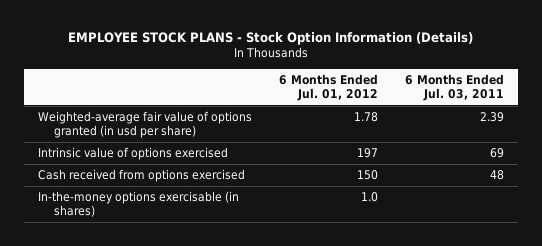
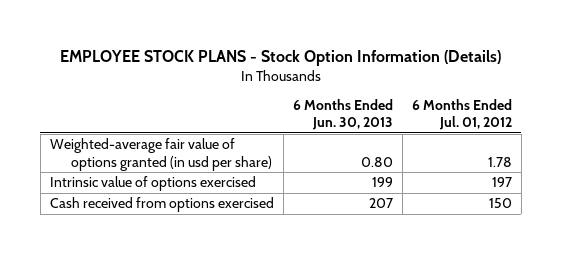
[405,73,505,101] 6 Months Ended Jul. 03, 2011 -> none
none -> [292,98,393,131] 6 Months Ended Jun. 30, 2013
[37,191,239,218] In-the-money options exercisable (in shares) -> none

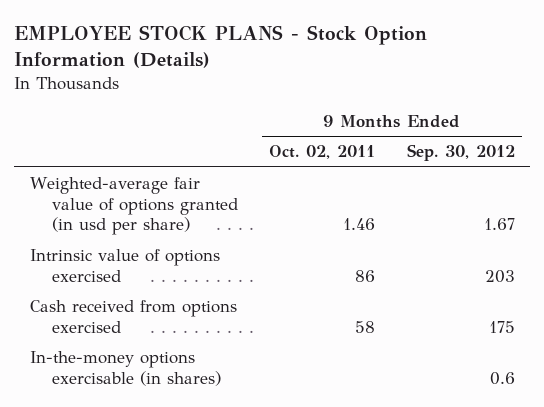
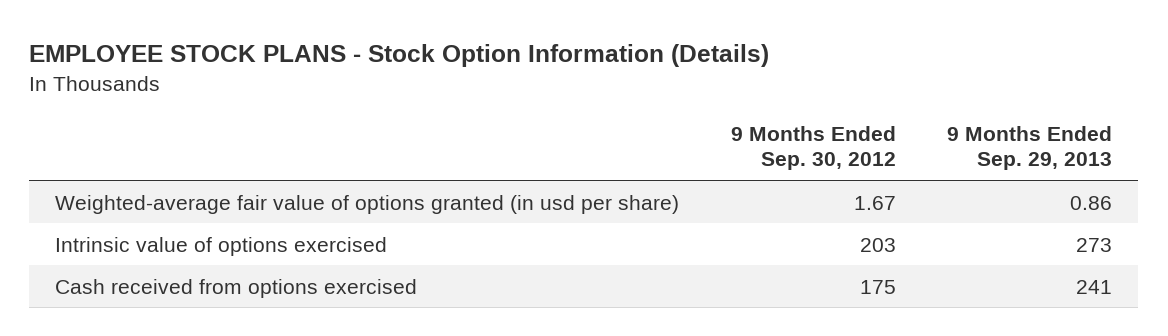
[269,145,376,160] Oct. 02, 2011 -> none
none -> [947,125,1113,171] 9 Months Ended Sep. 29, 2013
[29,351,222,386] In-the-money options exercisable (in shares) -> none

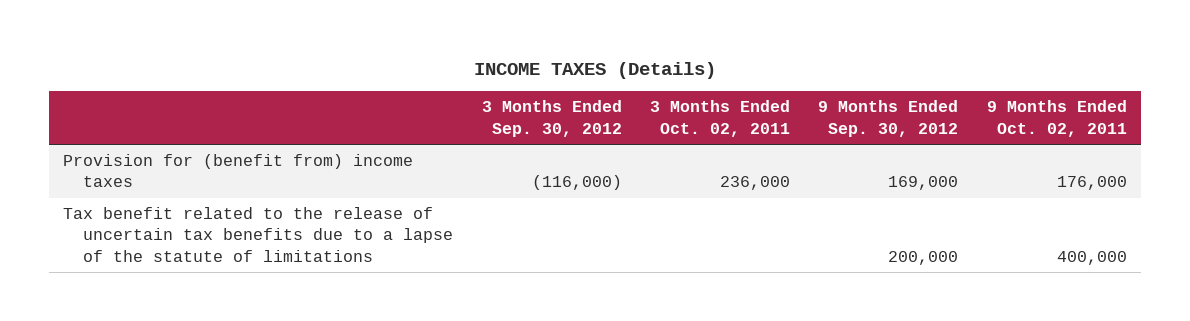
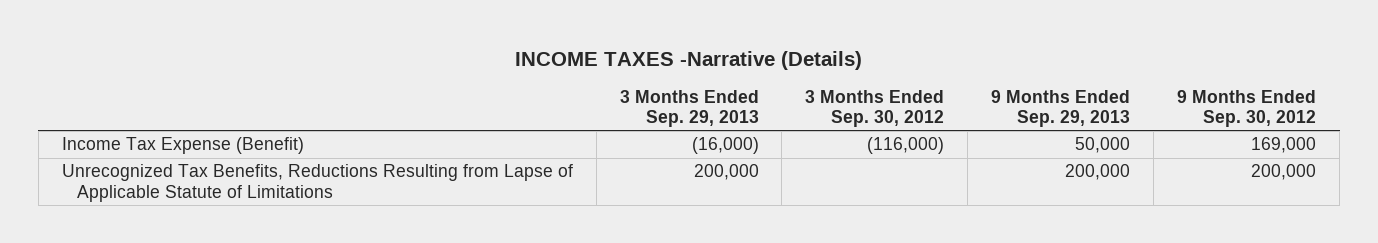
[474,61,717,79] INCOME TAXES (Details) -> [514,50,862,70] INCOME TAXES -Narrative (Details)
[650,100,791,137] 3 Months Ended Oct. 02, 2011 -> none
[986,100,1127,137] 9 Months Ended Oct. 02, 2011 -> none
none -> [619,89,759,128] 3 Months Ended Sep. 29, 2013
none -> [991,89,1131,128] 9 Months Ended Sep. 29, 2013
[63,154,414,188] Provision for (benefit from) income taxes -> [61,137,304,155] Income Tax Expense (Benefit)
[63,207,454,262] Tax benefit related to the release of uncertain tax benefits due to a lapse of the statute of limitations -> [61,164,573,202] Unrecognized Tax Benefits, Reductions Resulting from Lapse of Applicable Statute of Limitations

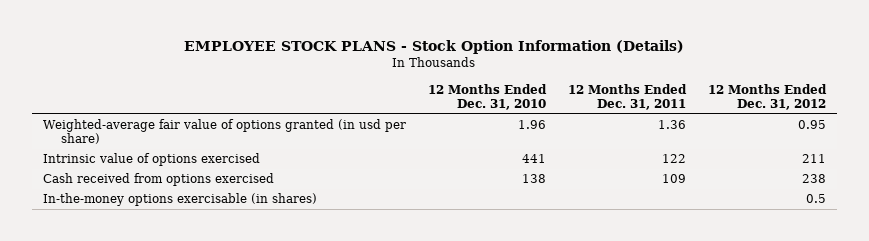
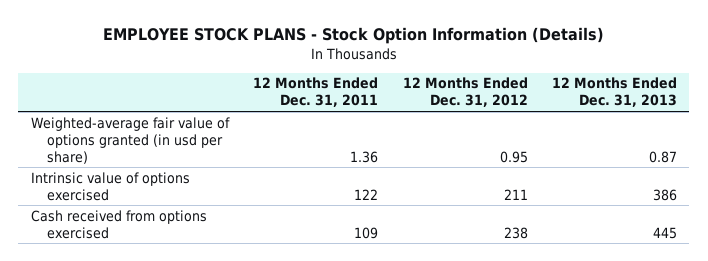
[428,83,548,110] 12 Months Ended Dec. 31, 2010 -> none
none -> [552,77,678,108] 12 Months Ended Dec. 31, 2013
[43,193,318,207] In-the-money options exercisable (in shares) -> none

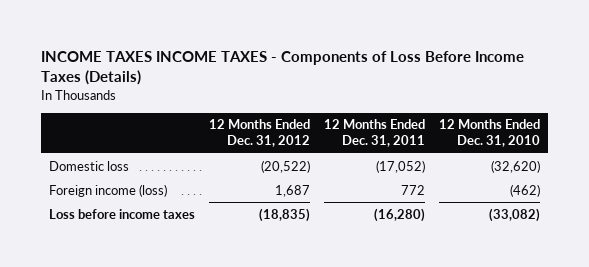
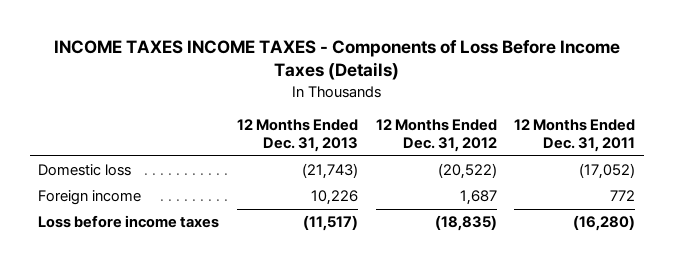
[439,119,541,148] 12 Months Ended Dec. 31, 2010 -> none
none -> [237,119,359,153] 12 Months Ended Dec. 31, 2013
[48,183,167,197] Foreign income (loss) -> [38,190,142,206] Foreign income

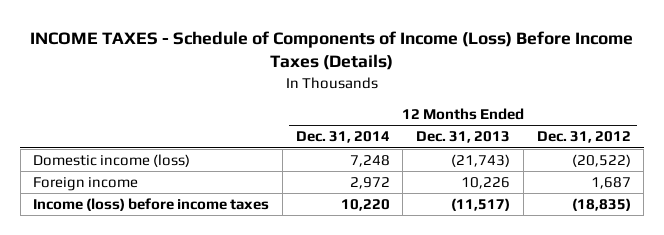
[53,40,620,81] INCOME TAXES INCOME TAXES - Components of Loss Before Income Taxes (Details) -> [29,30,633,71] INCOME TAXES - Schedule of Components of Income (Loss) Before Income Taxes (Details)
[514,119,636,153] 12 Months Ended Dec. 31, 2011 -> none
none -> [295,131,390,144] Dec. 31, 2014
[38,164,132,177] Domestic loss -> [33,154,191,168] Domestic income (loss)
[38,215,220,229] Loss before income taxes -> [33,198,270,212] Income (loss) before income taxes

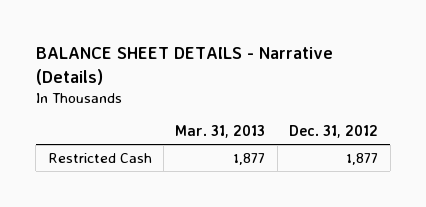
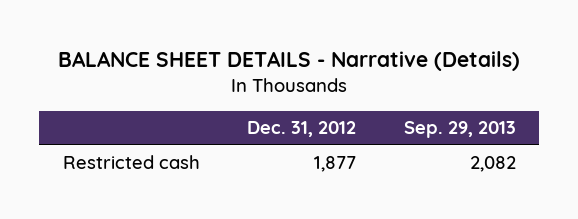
[175,125,266,139] Mar. 31, 2013 -> none
none -> [403,121,516,139] Sep. 29, 2013
[47,153,152,164] Restricted Cash -> [62,155,200,170] Restricted cash

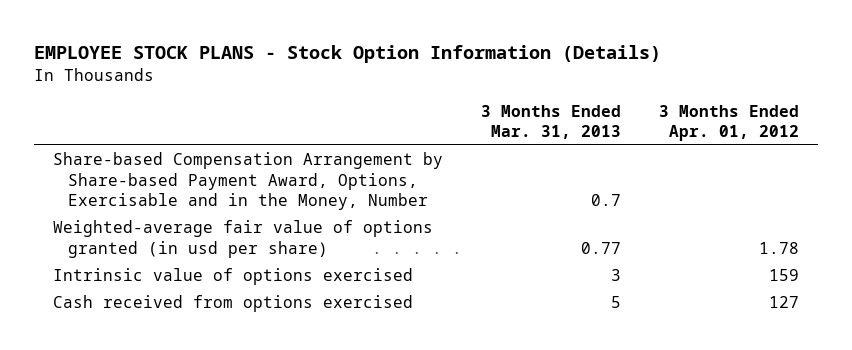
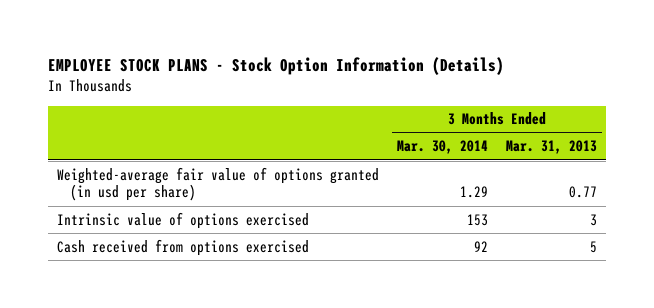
[658,104,799,142] 3 Months Ended Apr. 01, 2012 -> none
none -> [396,140,488,155] Mar. 30, 2014
[53,152,444,211] Share-based Compensation Arrangement by Share-based Payment Award, Options, Exercisable and in the Money, Number -> none

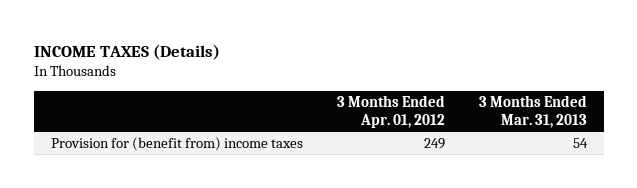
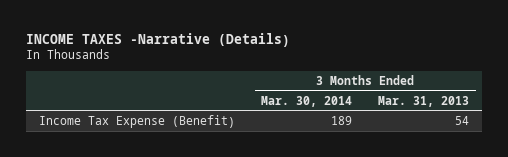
[33,43,220,60] INCOME TAXES (Details) -> [25,32,290,47] INCOME TAXES -Narrative (Details)
[336,94,445,129] 3 Months Ended Apr. 01, 2012 -> none
none -> [261,95,353,107] Mar. 30, 2014
[50,136,303,151] Provision for (benefit from) income taxes -> [38,115,235,129] Income Tax Expense (Benefit)

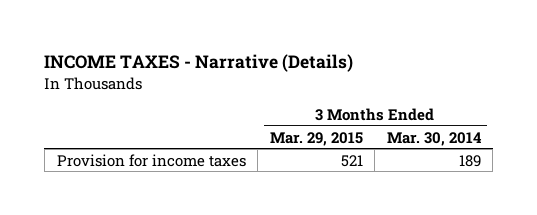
[25,32,290,47] INCOME TAXES -Narrative (Details) -> [44,54,354,73] INCOME TAXES - Narrative (Details)
[378,95,470,107] Mar. 31, 2013 -> none
none -> [269,131,363,146] Mar. 29, 2015
[38,115,235,129] Income Tax Expense (Benefit) -> [56,153,246,167] Provision for income taxes

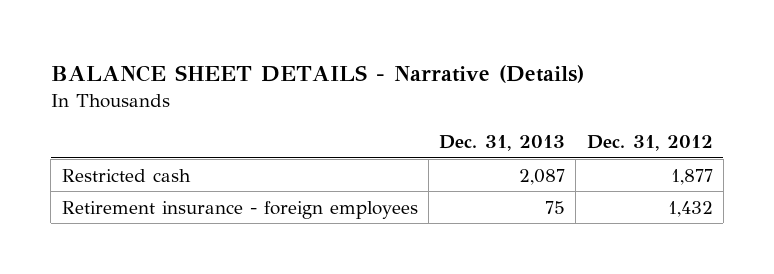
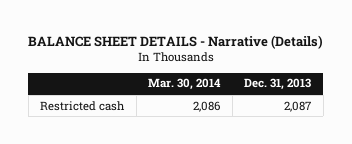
[586,135,713,152] Dec. 31, 2012 -> none
none -> [148,78,222,91] Mar. 30, 2014
[61,200,418,219] Retirement insurance - foreign employees -> none

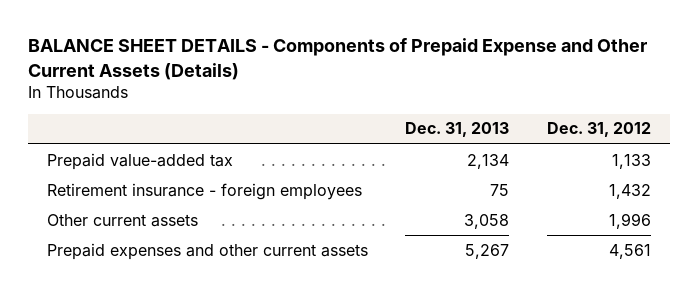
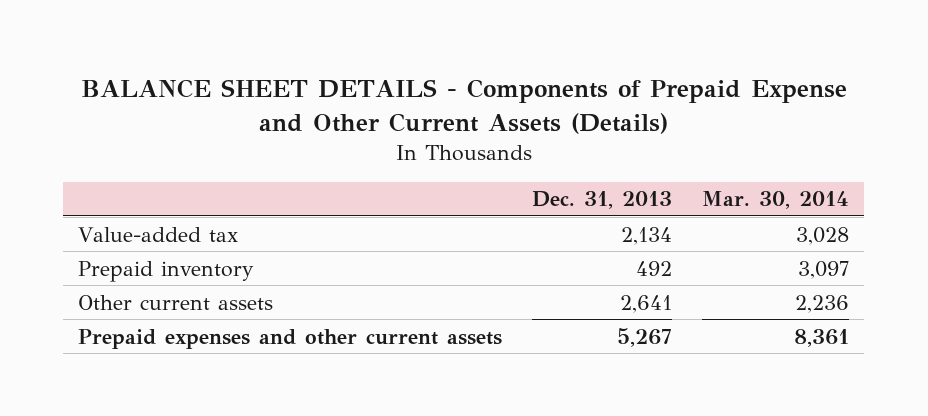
[547,122,652,138] Dec. 31, 2012 -> none
none -> [702,191,850,210] Mar. 30, 2014
[46,182,362,200] Retirement insurance - foreign employees -> none
[46,152,233,170] Prepaid value-added tax -> [78,226,239,242] Value-added tax
none -> [78,260,255,282] Prepaid inventory
[464,213,510,229] 3,058 -> [620,294,673,313] 2,641

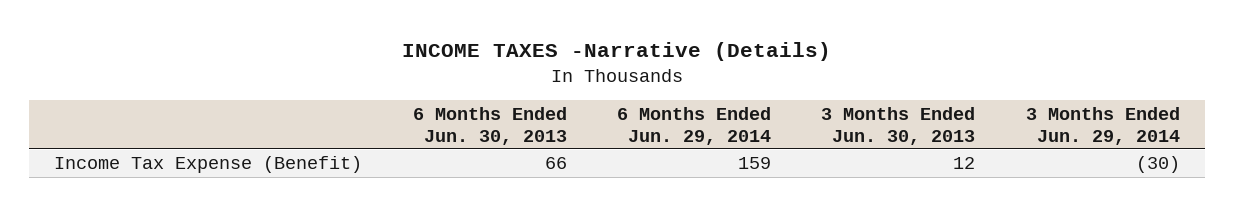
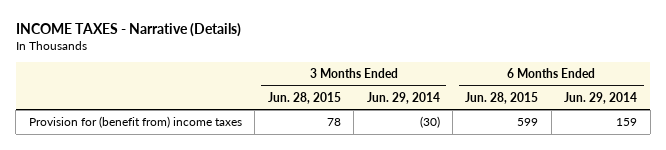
[401,42,831,62] INCOME TAXES -Narrative (Details) -> [15,23,241,38] INCOME TAXES - Narrative (Details)
[412,106,567,145] 6 Months Ended Jun. 30, 2013 -> none
[821,106,976,145] 3 Months Ended Jun. 30, 2013 -> none
none -> [267,91,341,104] Jun. 28, 2015
none -> [465,91,539,104] Jun. 28, 2015
[54,156,363,174] Income Tax Expense (Benefit) -> [28,116,242,129] Provision for (benefit from) income taxes

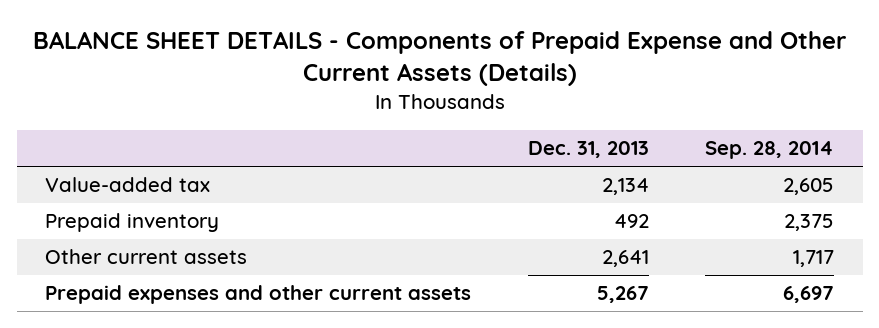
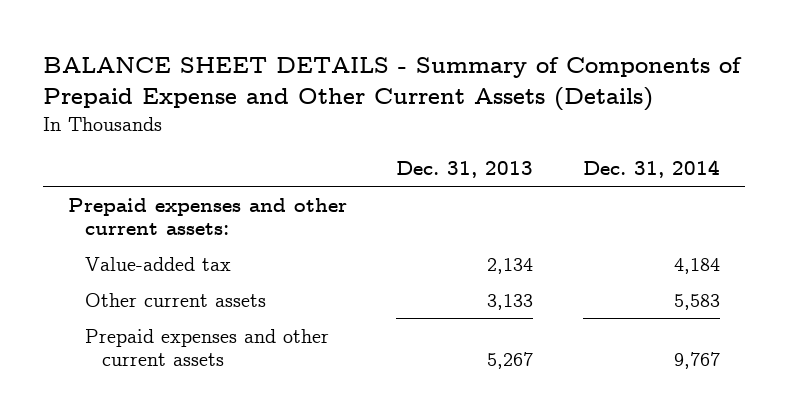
[32,31,846,87] BALANCE SHEET DETAILS - Components of Prepaid Expense and Other Current Assets (Details) -> [42,57,742,111] BALANCE SHEET DETAILS - Summary of Components of Prepaid Expense and Other Current Assets (Details)
[705,141,835,160] Sep. 28, 2014 -> none
none -> [583,160,721,179] Dec. 31, 2014
none -> [67,197,347,236] Prepaid expenses and other current assets:
[45,213,220,233] Prepaid inventory -> none
[601,250,649,268] 2,641 -> [487,293,534,310] 3,133

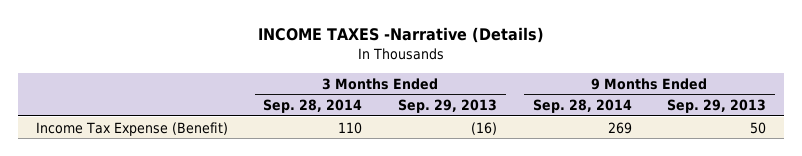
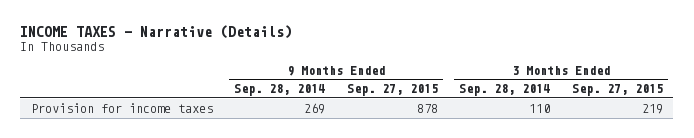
[257,26,544,43] INCOME TAXES -Narrative (Details) -> [20,24,293,39] INCOME TAXES - Narrative (Details)
[397,99,497,114] Sep. 29, 2013 -> none
[667,99,767,114] Sep. 29, 2013 -> none
none -> [346,84,438,97] Sep. 27, 2015
none -> [571,84,663,97] Sep. 27, 2015
[35,121,228,136] Income Tax Expense (Benefit) -> [31,103,214,114] Provision for income taxes

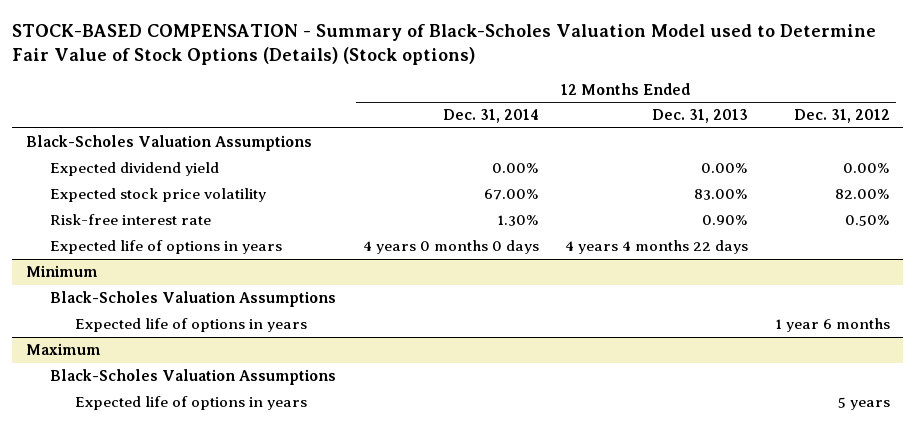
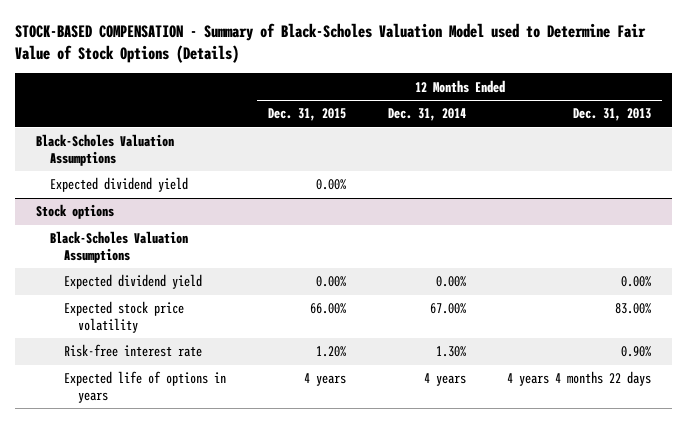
[12,23,877,65] STOCK-BASED COMPENSATION - Summary of Black-Scholes Valuation Model used to Determine Fair Value of Stock Options (Details) (Stock options) -> [15,23,647,64] STOCK-BASED COMPENSATION - Summary of Black-Scholes Valuation Model used to Determine Fair Value of Stock Options (Details)
[793,109,890,124] Dec. 31, 2012 -> none
none -> [267,108,346,122] Dec. 31, 2015
none -> [50,177,189,193] Expected dividend yield
none -> [36,204,115,220] Stock options
none -> [50,231,189,263] Black-Scholes Valuation Assumptions
[25,265,98,278] Minimum -> none
[50,291,337,308] Black-Scholes Valuation Assumptions -> none
[75,318,308,333] Expected life of options in years -> none
[25,343,101,356] Maximum -> none
[50,369,337,386] Black-Scholes Valuation Assumptions -> none
[75,396,308,411] Expected life of options in years -> none
[362,240,539,255] 4 years 0 months 0 days -> [423,373,466,387] 4 years

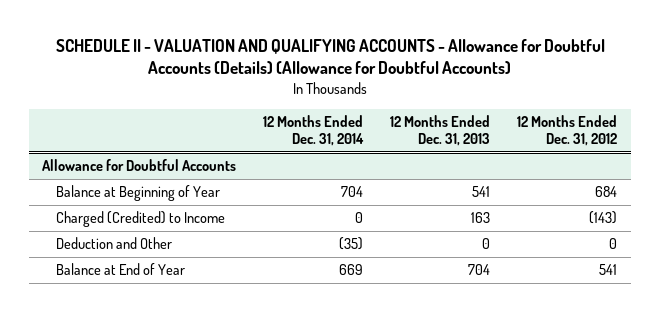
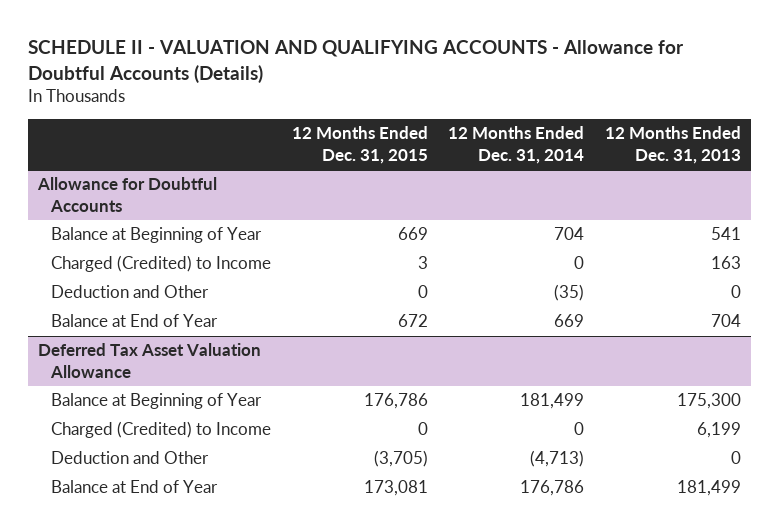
[55,38,605,75] SCHEDULE II - VALUATION AND QUALIFYING ACCOUNTS - Allowance for Doubtful Accounts (Details) (Allowance for Doubtful Accounts) -> [27,39,684,83] SCHEDULE II - VALUATION AND QUALIFYING ACCOUNTS - Allowance for Doubtful Accounts (Details)
[517,115,618,147] 12 Months Ended Dec. 31, 2012 -> none
none -> [291,126,428,164] 12 Months Ended Dec. 31, 2015
none -> [38,343,262,378] Deferred Tax Asset Valuation Allowance
none -> [50,393,262,410] Balance at Beginning of Year
none -> [50,421,271,439] Charged (Credited) to Income
none -> [50,451,209,465] Deduction and Other
none -> [50,480,218,494] Balance at End of Year

